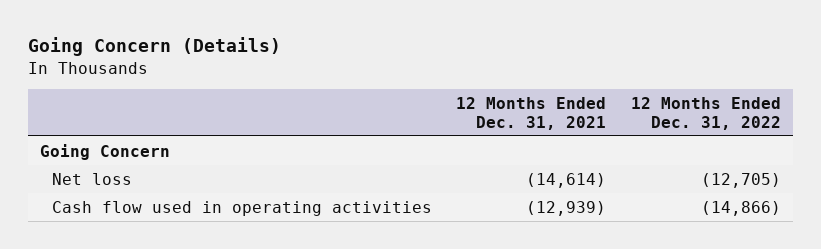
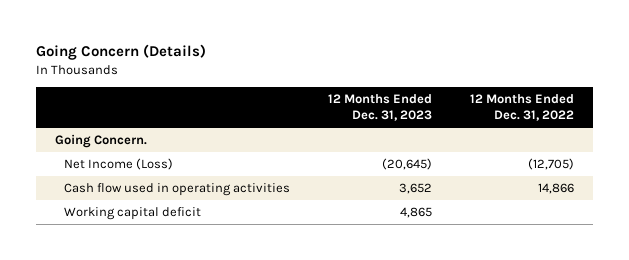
[456,96,607,130] 12 Months Ended Dec. 31, 2021 -> none
none -> [328,93,433,122] 12 Months Ended Dec. 31, 2023
[40,143,171,160] Going Concern -> [54,134,147,149] Going Concern.
[51,172,132,185] Net loss -> [64,158,174,171] Net Income (Loss)
[700,200,781,216] (14,866) -> [538,183,575,195] 14,866
none -> [64,207,202,221] Working capital deficit

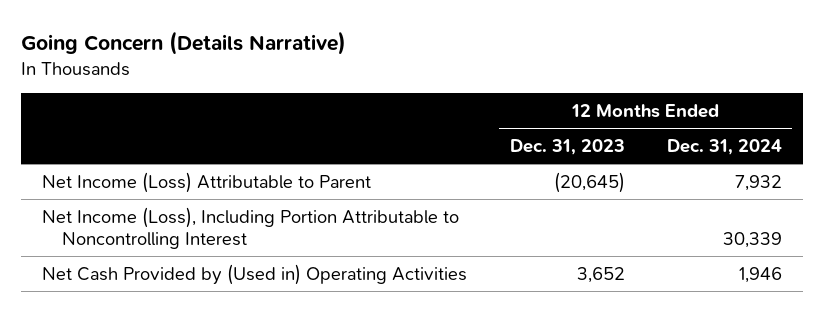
[35,44,206,61] Going Concern (Details) -> [21,30,347,55] Going Concern (Details Narrative)
[470,93,575,122] 12 Months Ended Dec. 31, 2022 -> none
none -> [666,139,782,156] Dec. 31, 2024
[54,134,147,149] Going Concern. -> none
[64,207,202,221] Working capital deficit -> none
[64,158,174,171] Net Income (Loss) -> [42,171,372,193] Net Income (Loss) Attributable to Parent
none -> [42,206,460,249] Net Income (Loss), Including Portion Attributable to Noncontrolling Interest
[64,183,291,197] Cash flow used in operating activities -> [42,263,468,285] Net Cash Provided by (Used in) Operating Activities

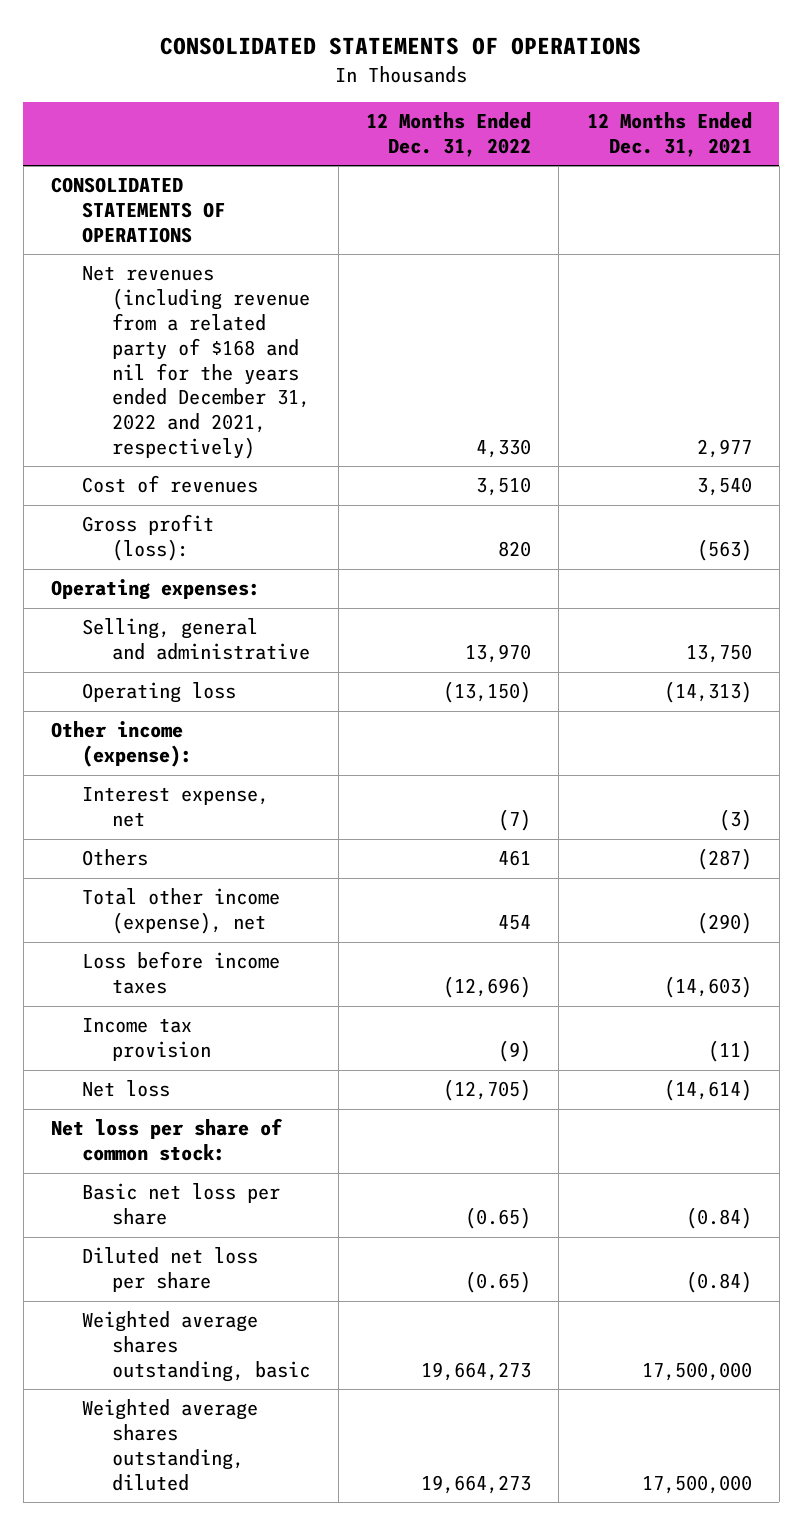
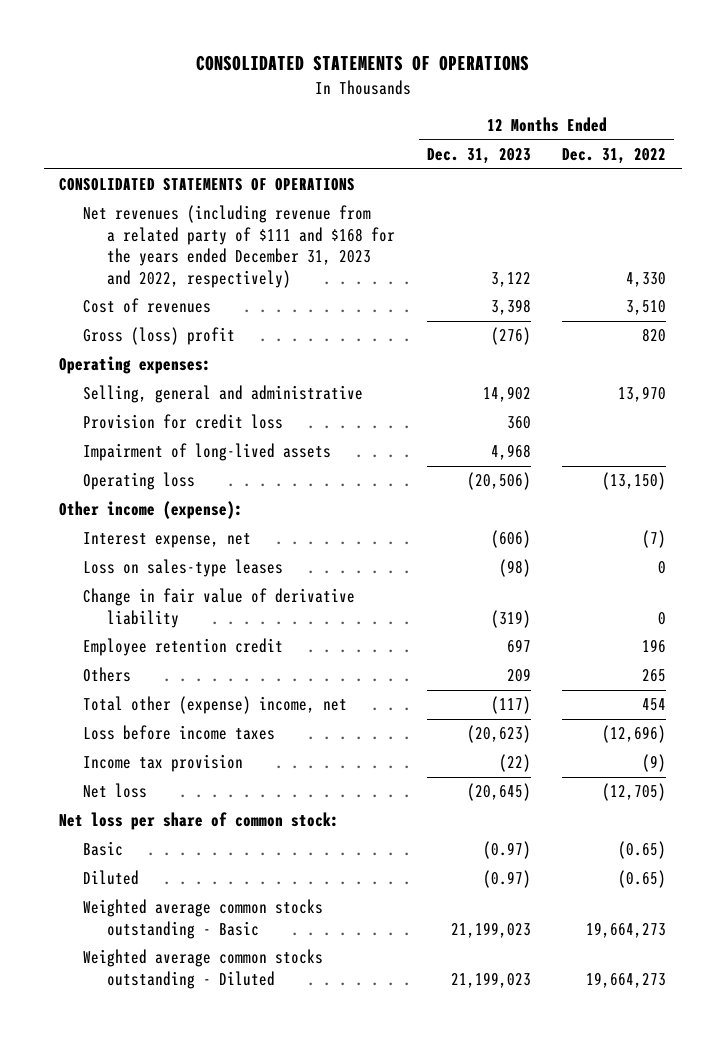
[586,112,752,157] 12 Months Ended Dec. 31, 2021 -> none
none -> [426,148,531,165] Dec. 31, 2023
[81,266,311,459] Net revenues (including revenue from a related party of $168 and nil for the years ended December 31, 2022 and 2021, respectively) -> [83,205,396,288] Net revenues (including revenue from a related party of $111 and $168 for the years ended December 31, 2023 and 2022, respectively)
[81,514,214,562] Gross profit (loss): -> [83,327,236,346] Gross (loss) profit
none -> [83,414,284,430] Provision for credit loss
none -> [83,443,332,462] Impairment of long-lived assets
none -> [83,559,284,578] Loss on sales-type leases
none -> [83,588,356,628] Change in fair value of derivative liability
none -> [83,638,284,657] Employee retention credit
[497,850,531,867] 461 -> [642,669,667,683] 265
[81,888,280,935] Total other income (expense), net -> [83,696,348,715] Total other (expense) income, net
[81,1183,280,1226] Basic net loss per share -> [83,841,124,857] Basic
[81,1247,258,1293] Diluted net loss per share -> [83,870,140,886] Diluted
[81,1311,311,1382] Weighted average shares outstanding, basic -> [83,899,324,939] Weighted average common stocks outstanding - Basic
[81,1399,258,1491] Weighted average shares outstanding, diluted -> [83,949,324,989] Weighted average common stocks outstanding - Diluted

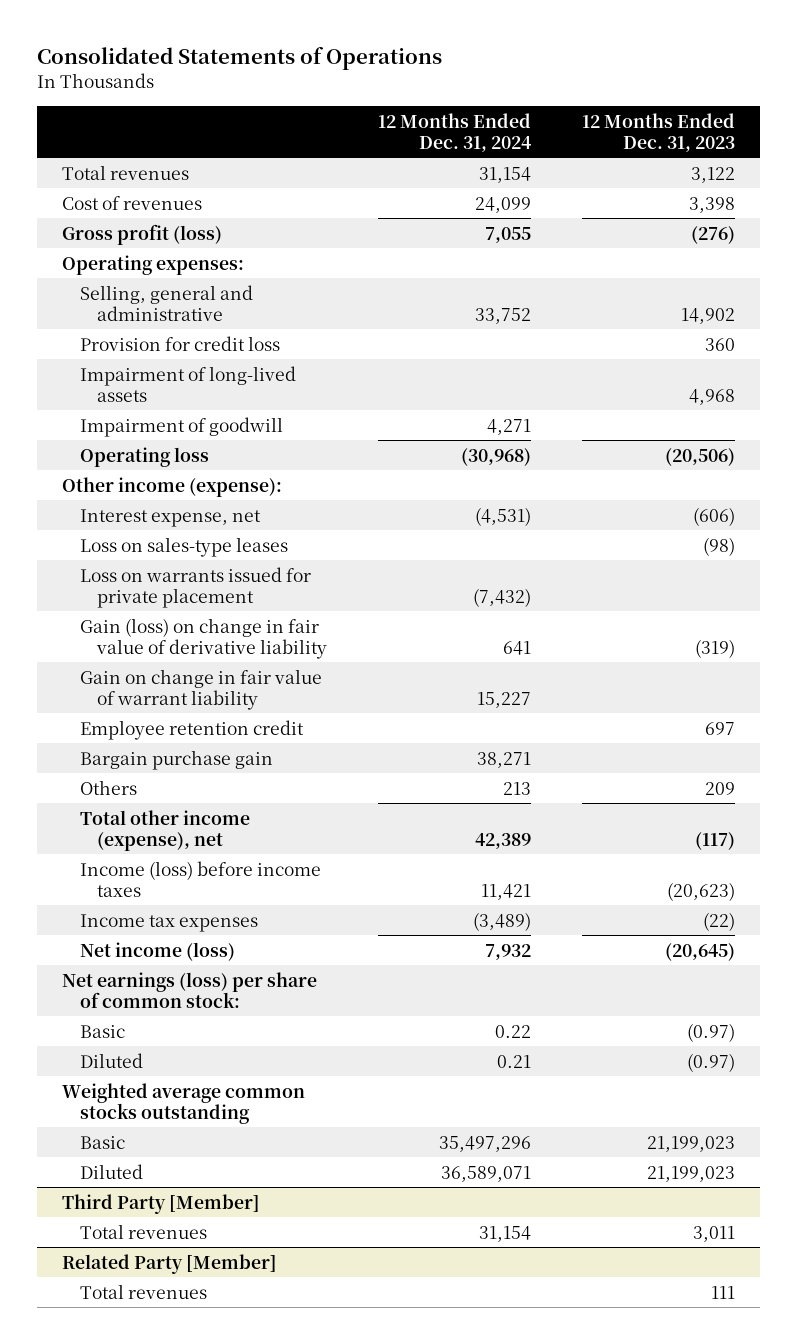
[195,55,529,72] CONSOLIDATED STATEMENTS OF OPERATIONS -> [36,47,442,71] Consolidated Statements of Operations
[562,148,667,165] Dec. 31, 2022 -> none
none -> [378,112,532,152] 12 Months Ended Dec. 31, 2024
[59,178,356,192] CONSOLIDATED STATEMENTS OF OPERATIONS -> none
[83,205,396,288] Net revenues (including revenue from a related party of $111 and $168 for the years ended December 31, 2023 and 2022, respectively) -> [62,164,190,180] Total revenues
[83,327,236,346] Gross (loss) profit -> [62,223,223,245] Gross profit (loss)
none -> [79,416,283,437] Impairment of goodwill
none -> [79,566,311,608] Loss on warrants issued for private placement
[83,588,356,628] Change in fair value of derivative liability -> [79,617,328,659] Gain (loss) on change in fair value of derivative liability
none -> [79,668,322,710] Gain on change in fair value of warrant liability
none -> [79,749,273,770] Bargain purchase gain
[83,696,348,715] Total other (expense) income, net -> [79,809,250,851] Total other income (expense), net
[83,725,276,741] Loss before income taxes -> [79,860,321,897] Income (loss) before income taxes
[83,754,244,773] Income tax provision -> [79,913,258,932] Income tax expenses
[83,783,148,799] Net loss -> [79,941,235,961] Net income (loss)
[59,812,340,831] Net loss per share of common stock: -> [62,971,318,1008] Net earnings (loss) per share of common stock:
none -> [62,1082,306,1124] Weighted average common stocks outstanding
[83,899,324,939] Weighted average common stocks outstanding - Basic -> [79,1135,125,1149] Basic
[83,949,324,989] Weighted average common stocks outstanding - Diluted -> [79,1163,143,1179] Diluted
none -> [62,1193,261,1214] Third Party [Member]
none -> [79,1223,207,1239] Total revenues
none -> [62,1253,278,1274] Related Party [Member]
none -> [79,1283,207,1299] Total revenues

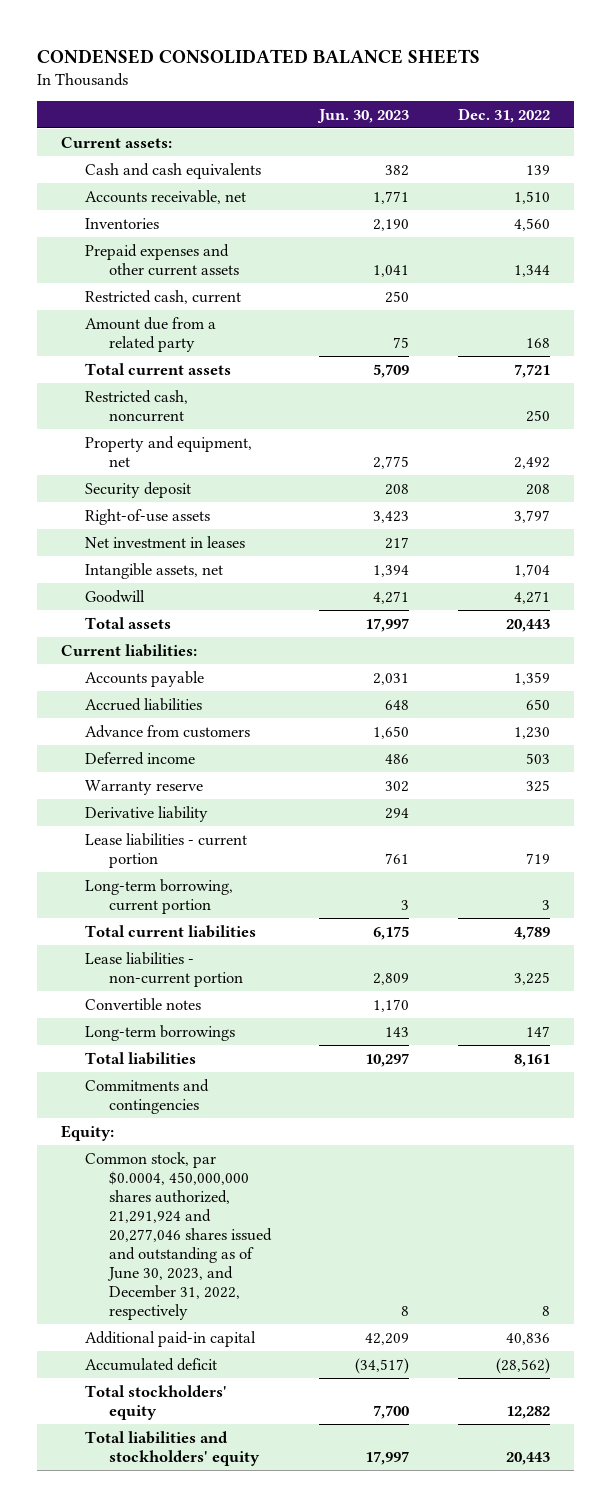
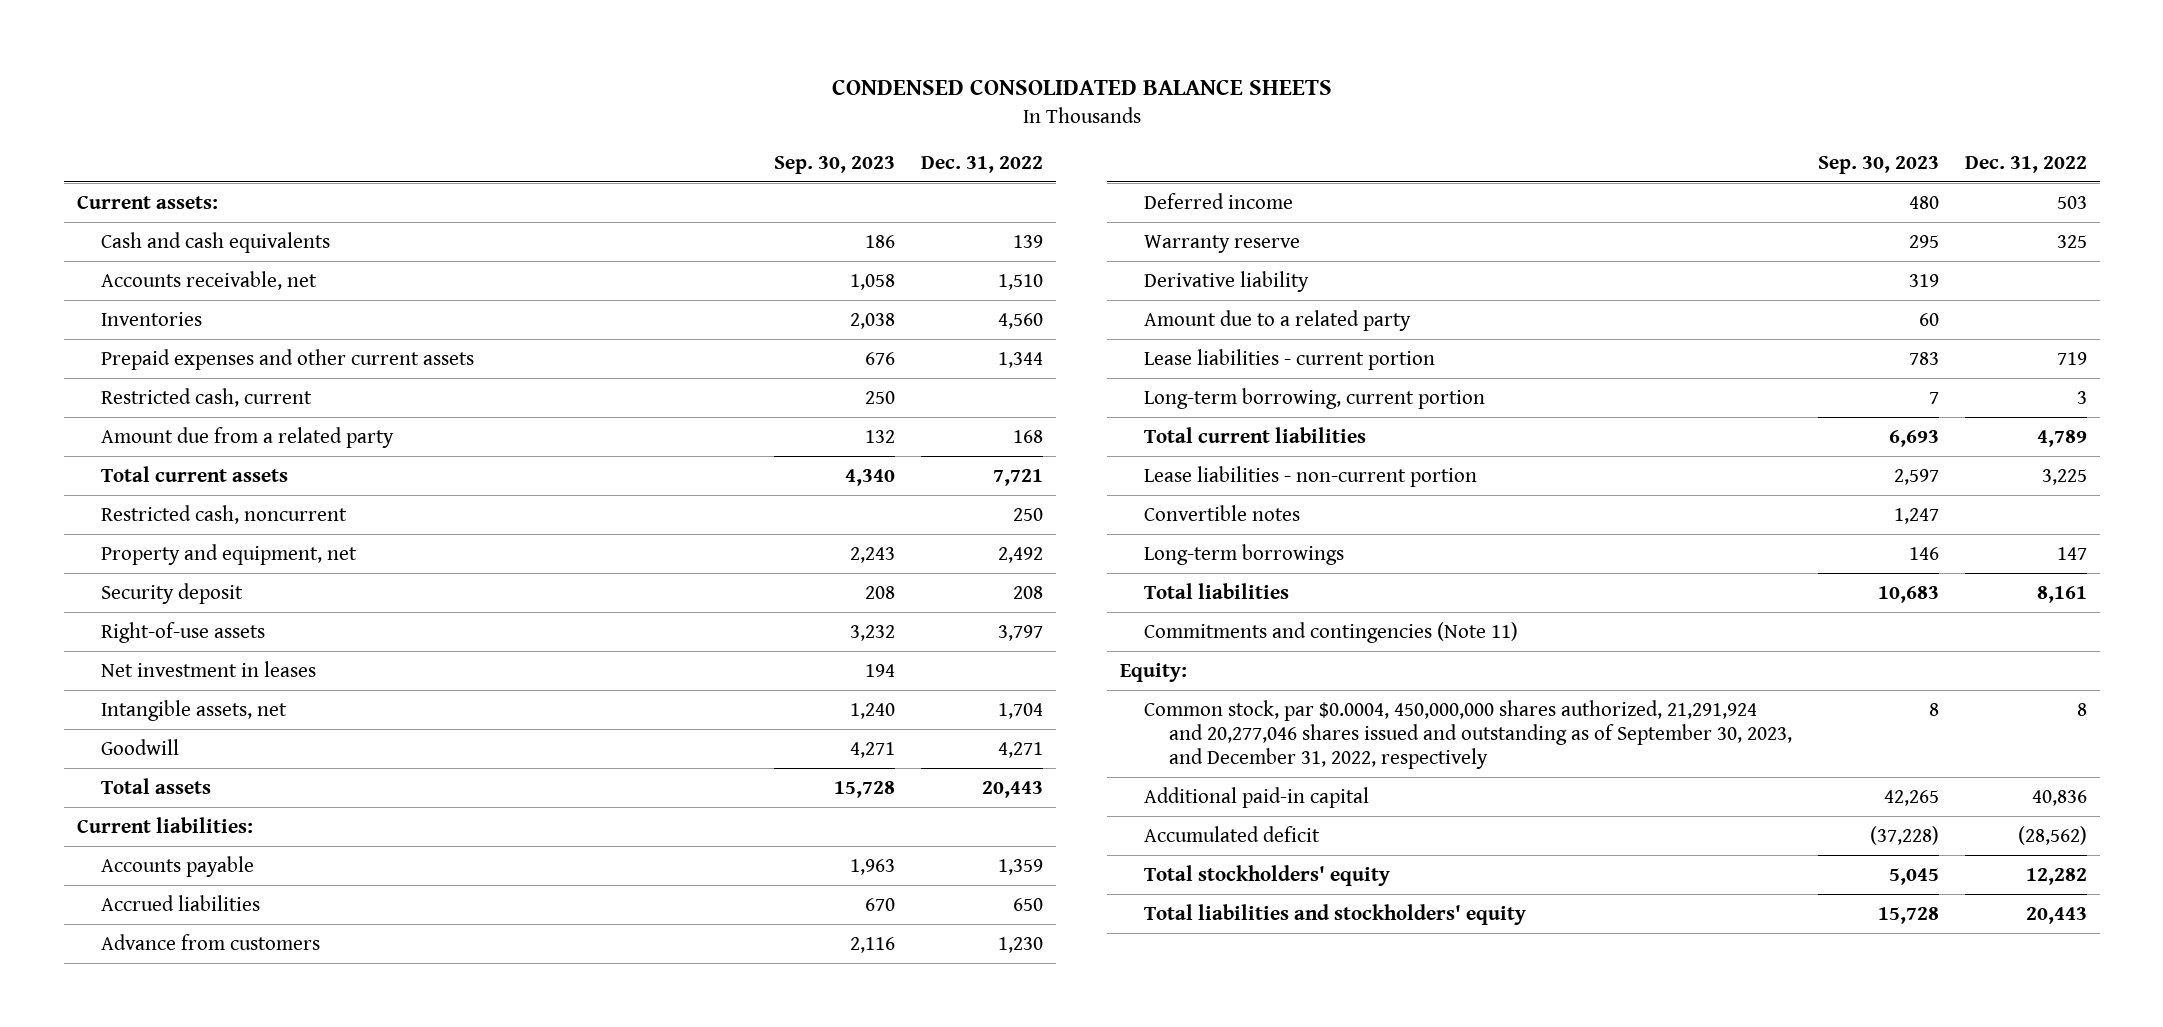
[317,108,410,123] Jun. 30, 2023 -> none
none -> [774,155,896,174] Sep. 30, 2023
none -> [1144,309,1412,331] Amount due to a related party
[85,1078,210,1114] Commitments and contingencies -> [1144,621,1519,643] Commitments and contingencies (Note 11)
[85,1151,273,1320] Common stock, par $0.0004, 450,000,000 shares authorized, 21,291,924 and 20,277,046 shares issued and outstanding as of June 30, 2023, and December 31, 2022, respectively -> [1144,699,1792,770] Common stock, par $0.0004, 450,000,000 shares authorized, 21,291,924 and 20,277,046 shares issued and outstanding as of September 30, 2023, and December 31, 2022, respectively

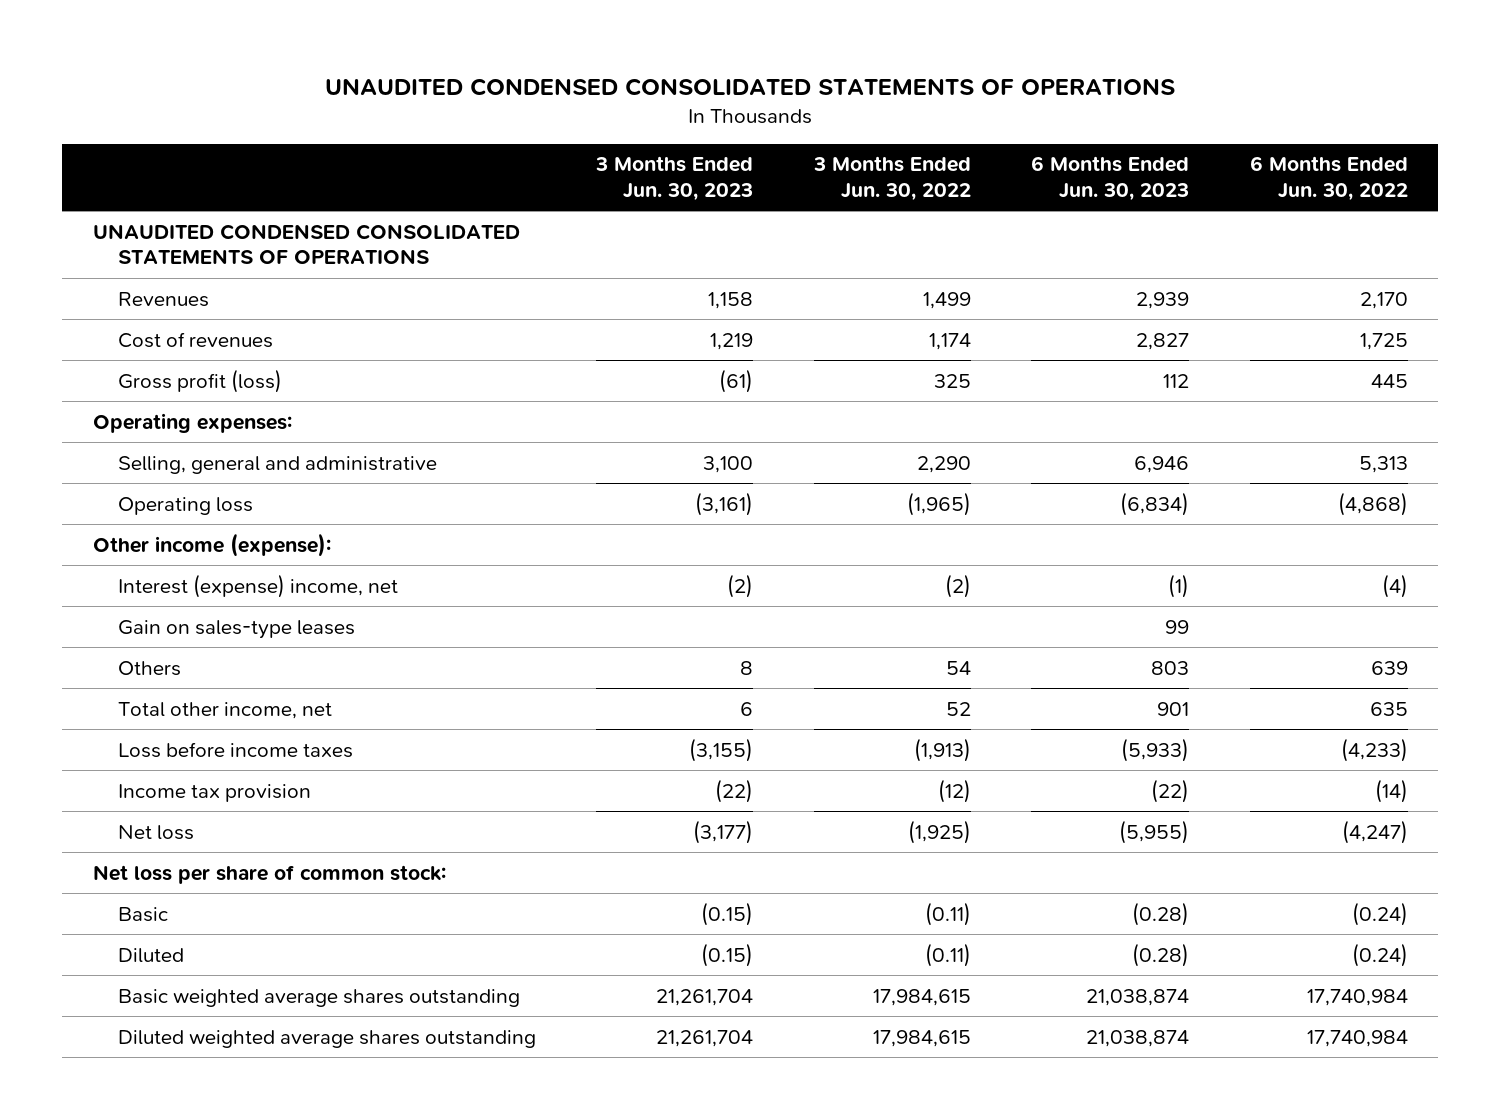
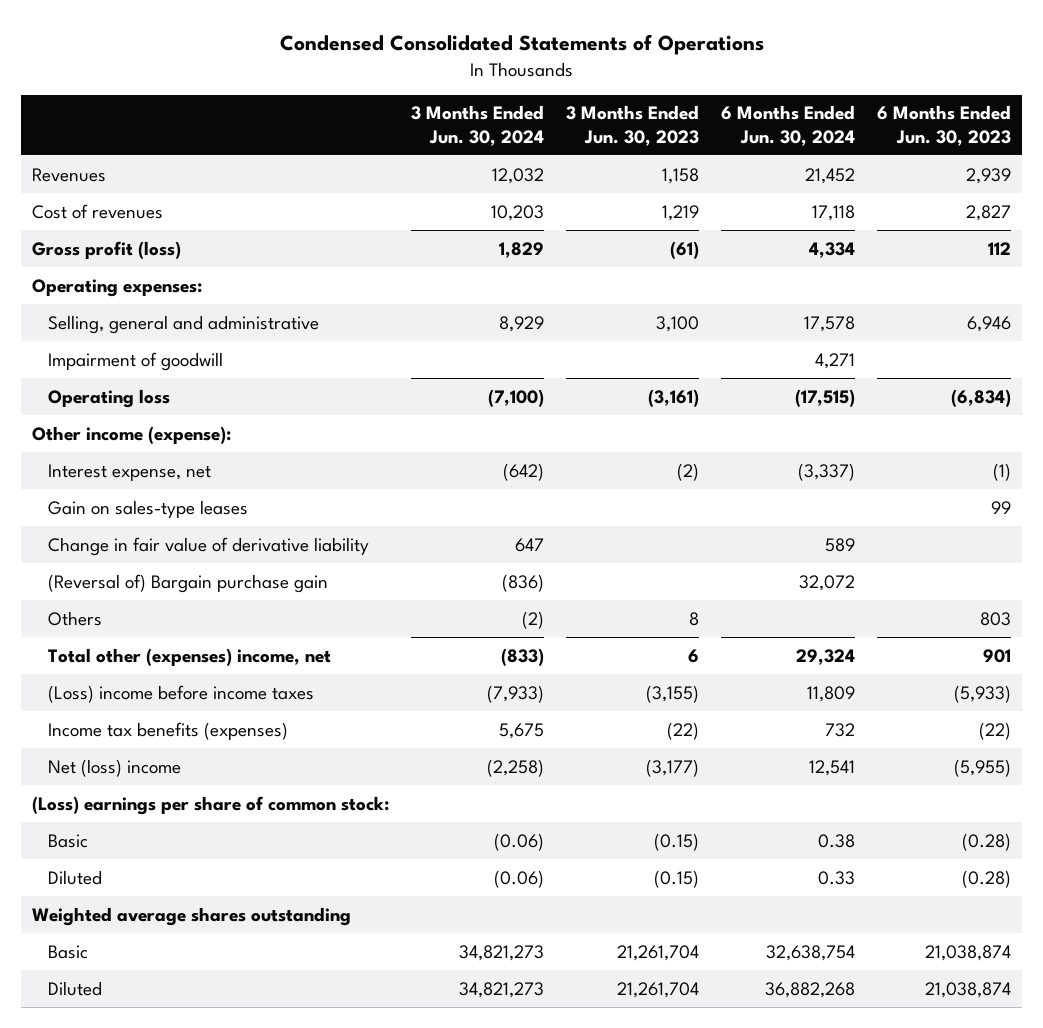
[325,77,1176,96] UNAUDITED CONDENSED CONSOLIDATED STATEMENTS OF OPERATIONS -> [279,34,764,56] Condensed Consolidated Statements of Operations
[812,156,971,202] 3 Months Ended Jun. 30, 2022 -> none
[1249,156,1408,202] 6 Months Ended Jun. 30, 2022 -> none
none -> [411,105,545,146] 3 Months Ended Jun. 30, 2024
none -> [721,105,856,146] 6 Months Ended Jun. 30, 2024
[92,223,520,265] UNAUDITED CONDENSED CONSOLIDATED STATEMENTS OF OPERATIONS -> none
none -> [47,351,223,371] Impairment of goodwill
[117,573,398,598] Interest (expense) income, net -> [47,463,211,481] Interest expense, net
none -> [47,536,369,556] Change in fair value of derivative liability
none -> [47,573,328,593] (Reversal of) Bargain purchase gain
[117,701,332,719] Total other income, net -> [47,647,331,666] Total other (expenses) income, net
[117,741,353,758] Loss before income taxes -> [47,684,314,703] (Loss) income before income taxes
[117,783,311,802] Income tax provision -> [47,721,288,740] Income tax benefits (expenses)
[117,824,194,840] Net loss -> [47,758,181,777] Net (loss) income
[92,864,446,884] Net loss per share of common stock: -> [32,795,390,815] (Loss) earnings per share of common stock:
none -> [32,906,352,926] Weighted average shares outstanding
[117,988,520,1007] Basic weighted average shares outstanding -> [47,944,88,959] Basic
[117,1029,536,1048] Diluted weighted average shares outstanding -> [47,980,102,996] Diluted

